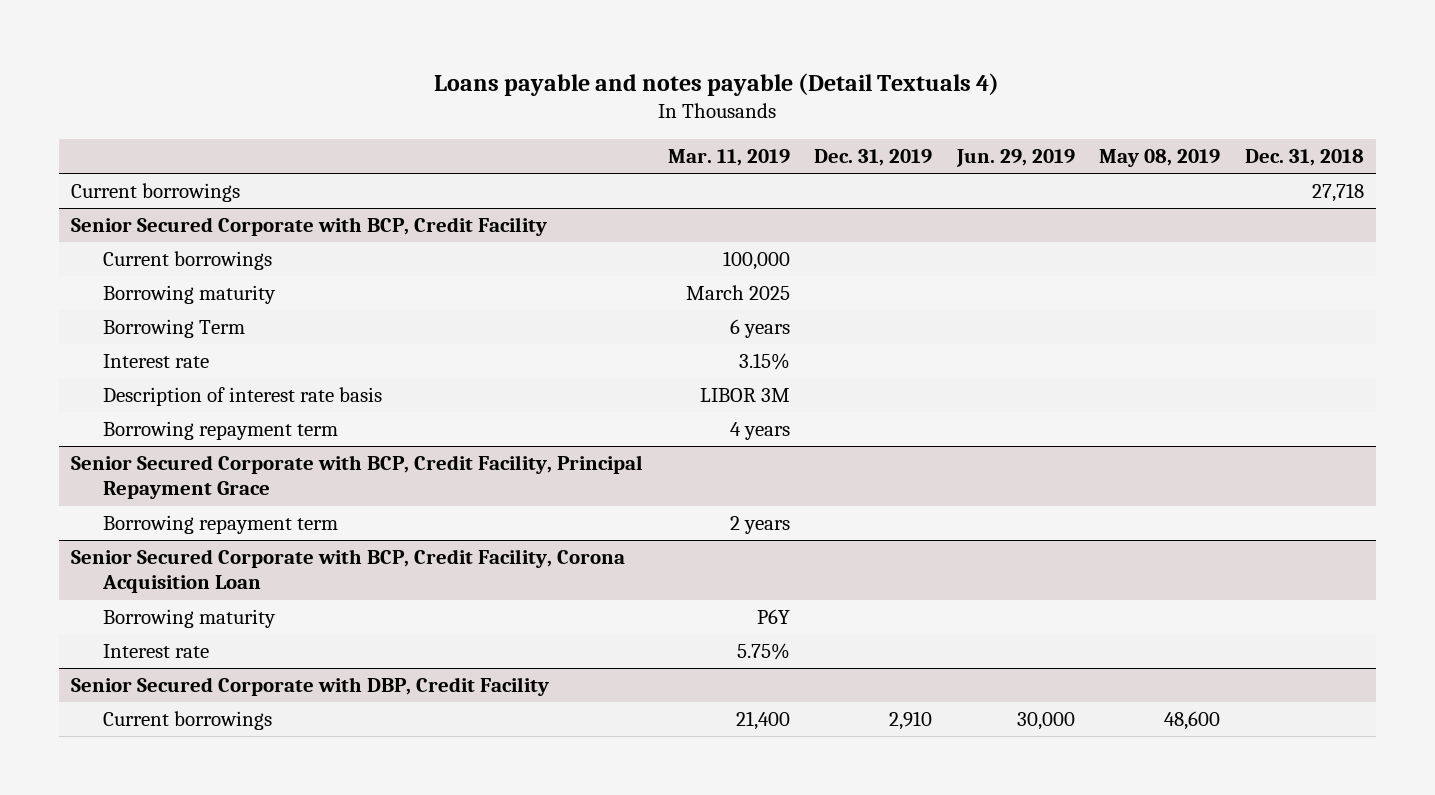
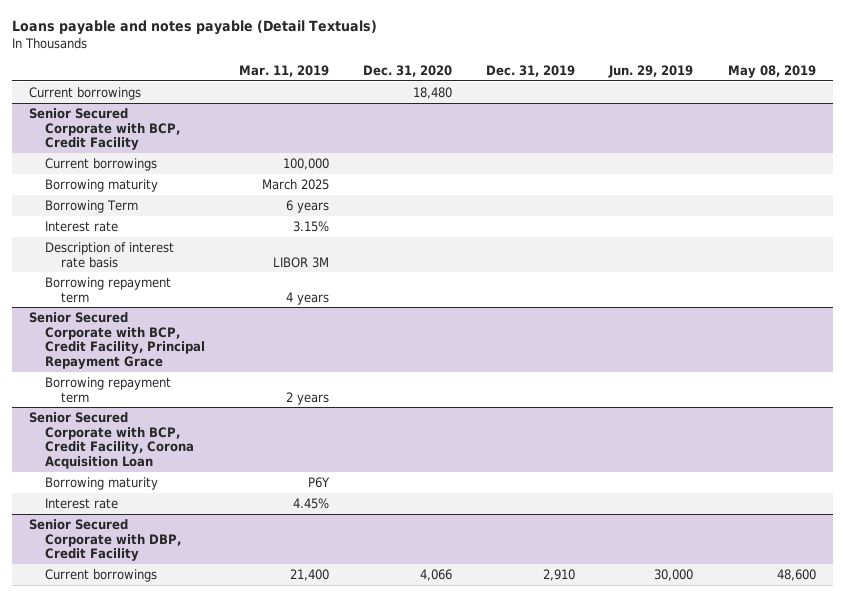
[434,72,1000,96] Loans payable and notes payable (Detail Textuals 4) -> [12,20,378,36] Loans payable and notes payable (Detail Textuals)
[1244,149,1364,167] Dec. 31, 2018 -> none
none -> [363,65,453,78] Dec. 31, 2020
[736,643,790,661] 5.75% -> [293,497,330,509] 4.45%

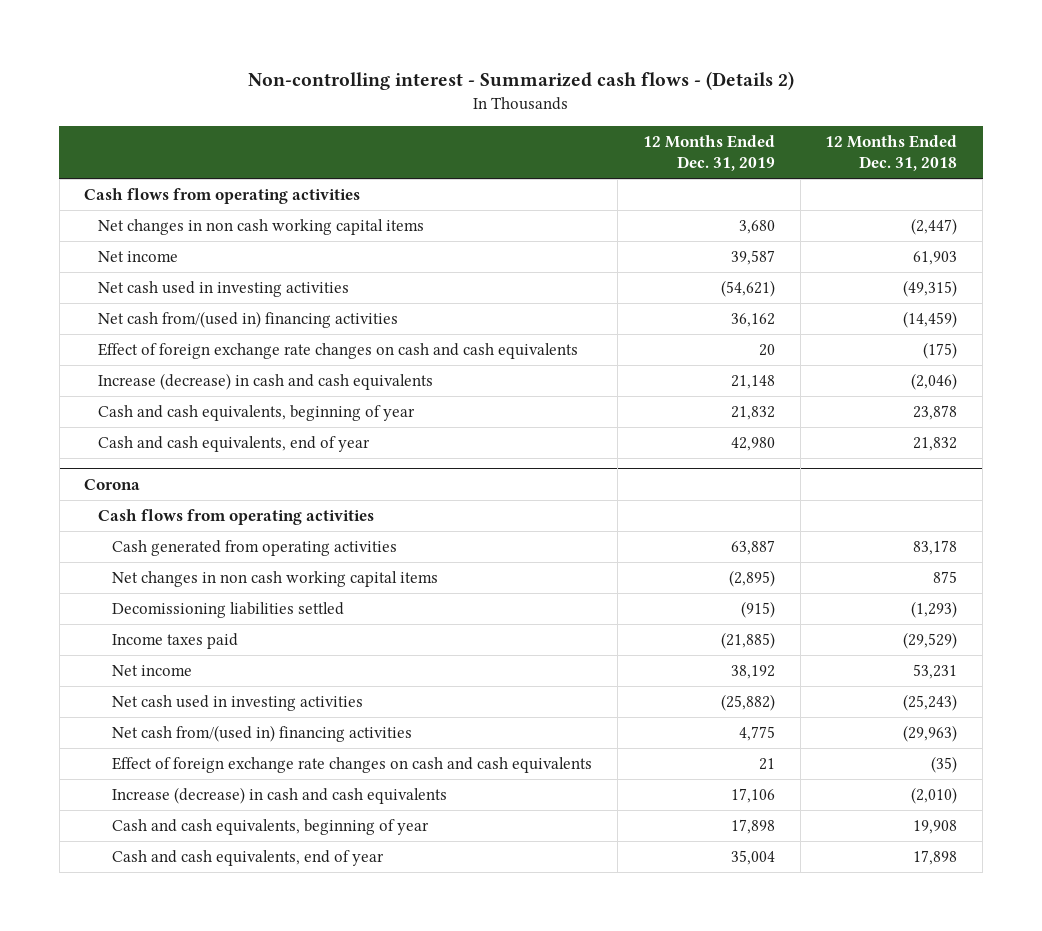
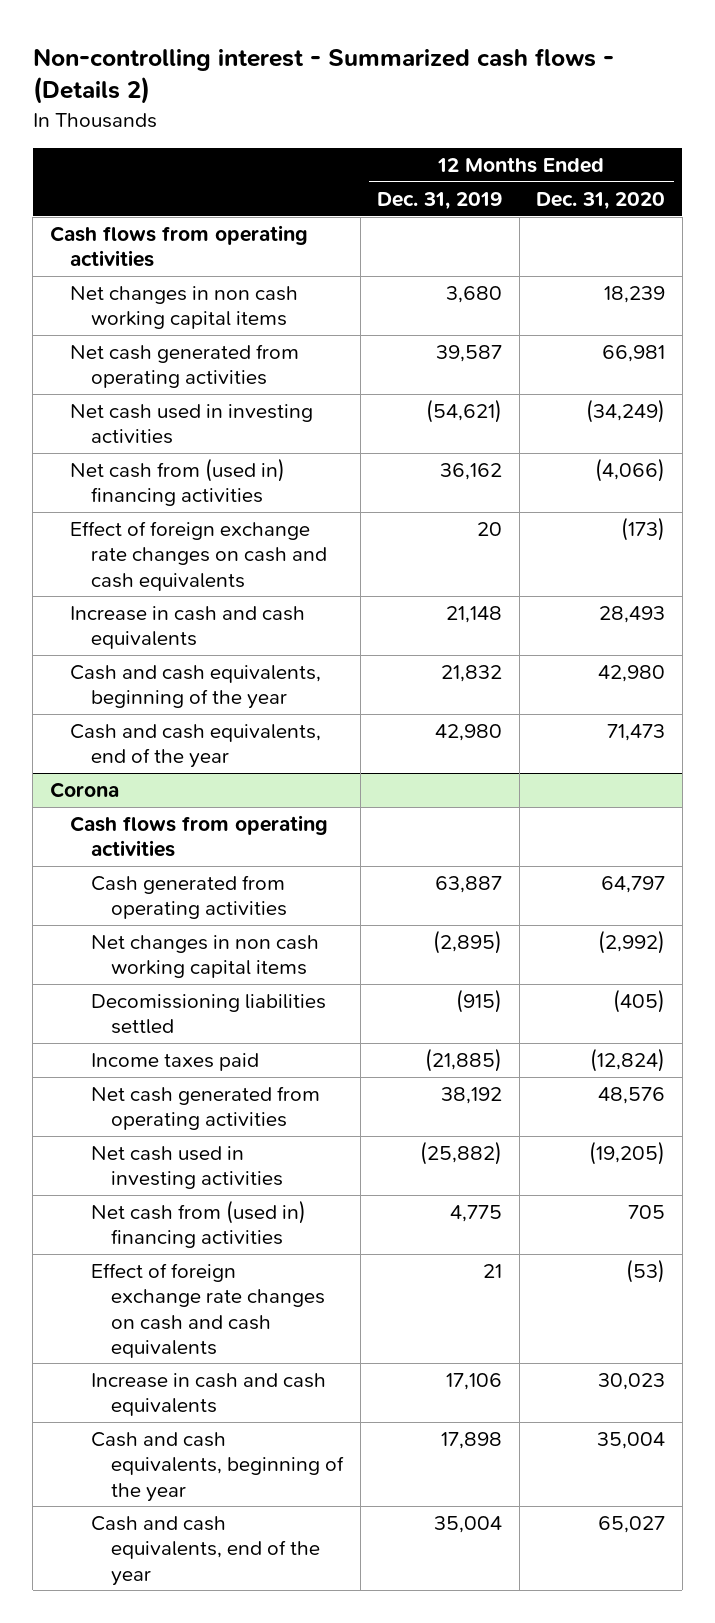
[825,134,958,172] 12 Months Ended Dec. 31, 2018 -> none
none -> [536,192,666,211] Dec. 31, 2020
[98,251,179,263] Net income -> [70,344,300,389] Net cash generated from operating activities
[98,311,399,329] Net cash from/(used in) financing activities -> [70,458,286,507] Net cash from (used in) financing activities
[98,373,434,391] Increase (decrease) in cash and cash equivalents -> [70,606,306,650] Increase in cash and cash equivalents
[98,405,416,422] Cash and cash equivalents, beginning of year -> [70,665,322,710] Cash and cash equivalents, beginning of the year
[98,436,371,453] Cash and cash equivalents, end of year -> [70,724,322,769] Cash and cash equivalents, end of the year
[112,665,193,677] Net income -> [90,1086,320,1131] Net cash generated from operating activities
[112,725,413,743] Net cash from/(used in) financing activities -> [90,1200,306,1249] Net cash from (used in) financing activities
[112,787,448,805] Increase (decrease) in cash and cash equivalents -> [90,1373,326,1417] Increase in cash and cash equivalents
[112,819,430,836] Cash and cash equivalents, beginning of year -> [90,1432,345,1502] Cash and cash equivalents, beginning of the year
[112,850,385,867] Cash and cash equivalents, end of year -> [90,1516,321,1586] Cash and cash equivalents, end of the year

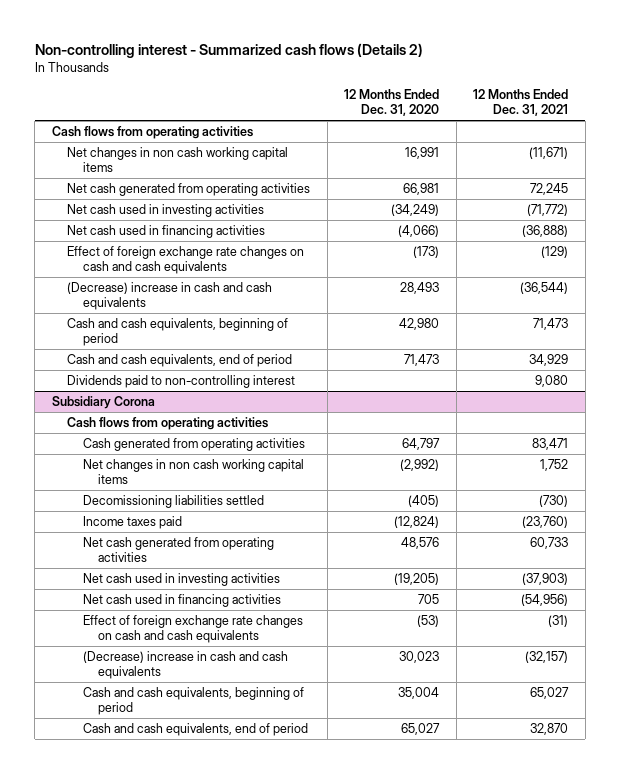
[32,47,614,105] Non-controlling interest - Summarized cash flows - (Details 2) -> [34,42,423,58] Non-controlling interest - Summarized cash flows (Details 2)
[377,192,503,211] Dec. 31, 2019 -> none
none -> [473,89,569,117] 12 Months Ended Dec. 31, 2021
[604,286,666,304] 18,239 -> [405,146,440,159] 16,991
[70,458,286,507] Net cash from (used in) financing activities -> [67,224,266,238] Net cash used in financing activities
[70,606,306,650] Increase in cash and cash equivalents -> [67,281,273,311] (Decrease) increase in cash and cash equivalents
[70,665,322,710] Cash and cash equivalents, beginning of the year -> [67,317,289,347] Cash and cash equivalents, beginning of period
[70,724,322,769] Cash and cash equivalents, end of the year -> [67,353,293,367] Cash and cash equivalents, end of period
none -> [67,374,296,388] Dividends paid to non-controlling interest
[49,782,119,799] Corona -> [51,395,155,409] Subsidiary Corona
[90,1200,306,1249] Net cash from (used in) financing activities -> [82,593,281,607] Net cash used in financing activities
[90,1373,326,1417] Increase in cash and cash equivalents -> [82,650,288,680] (Decrease) increase in cash and cash equivalents
[90,1432,345,1502] Cash and cash equivalents, beginning of the year -> [82,686,304,716] Cash and cash equivalents, beginning of period
[90,1516,321,1586] Cash and cash equivalents, end of the year -> [82,722,308,736] Cash and cash equivalents, end of period

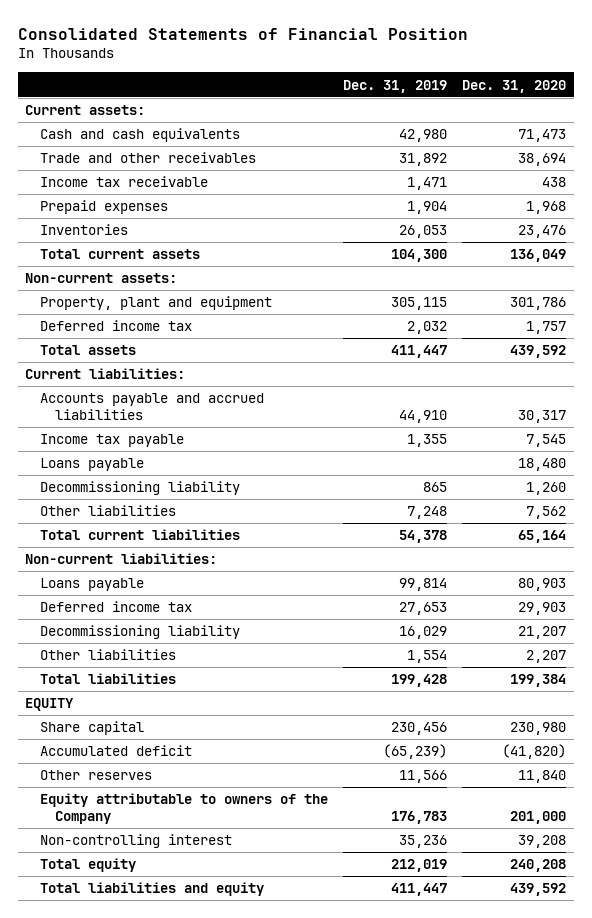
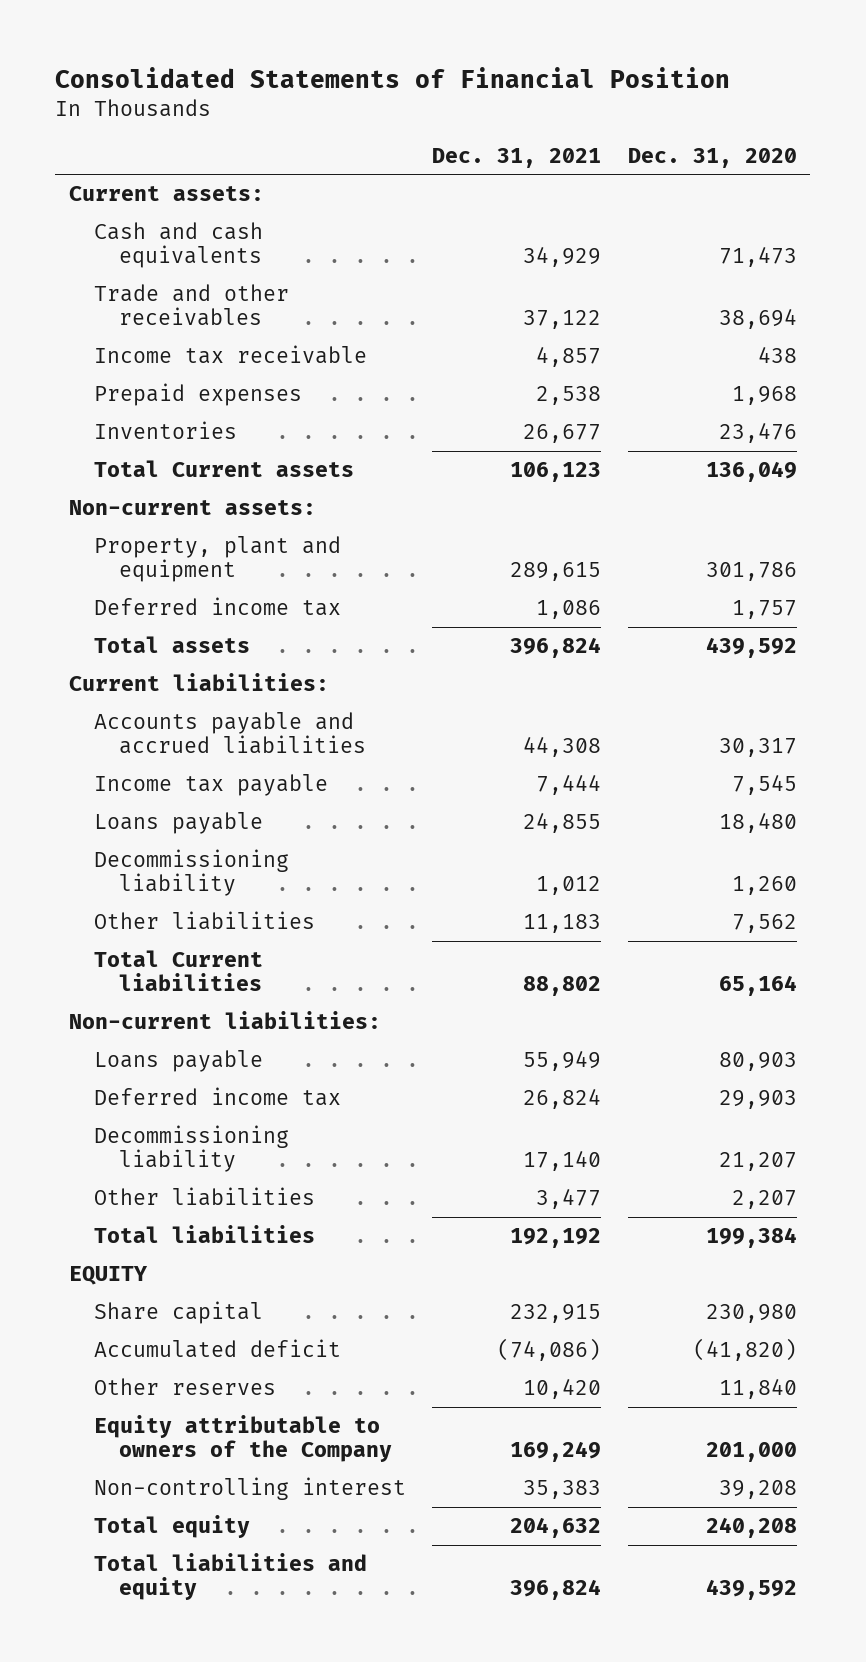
[343,79,448,93] Dec. 31, 2019 -> none
none -> [432,147,602,168] Dec. 31, 2021
[40,249,201,260] Total current assets -> [93,460,354,478] Total Current assets
[40,529,241,541] Total current liabilities -> [93,950,263,992] Total Current liabilities

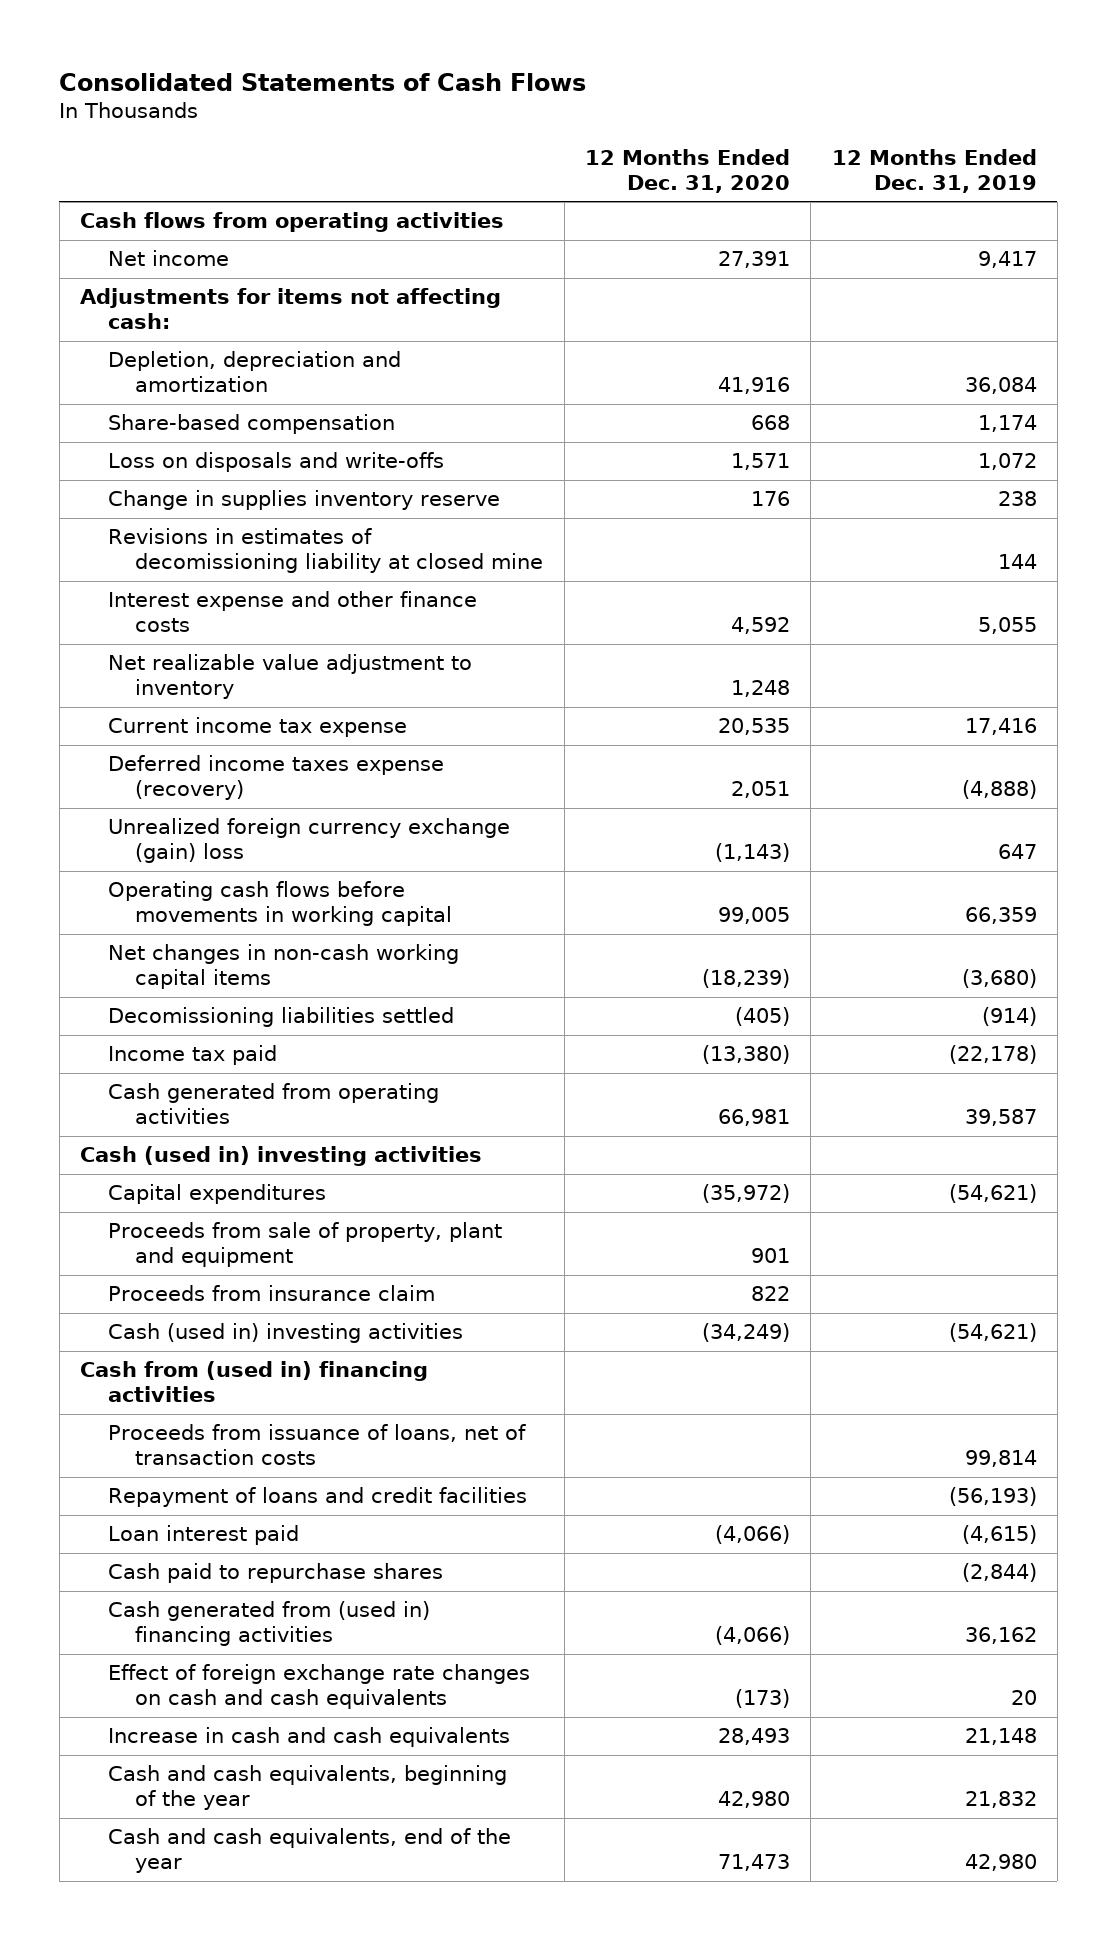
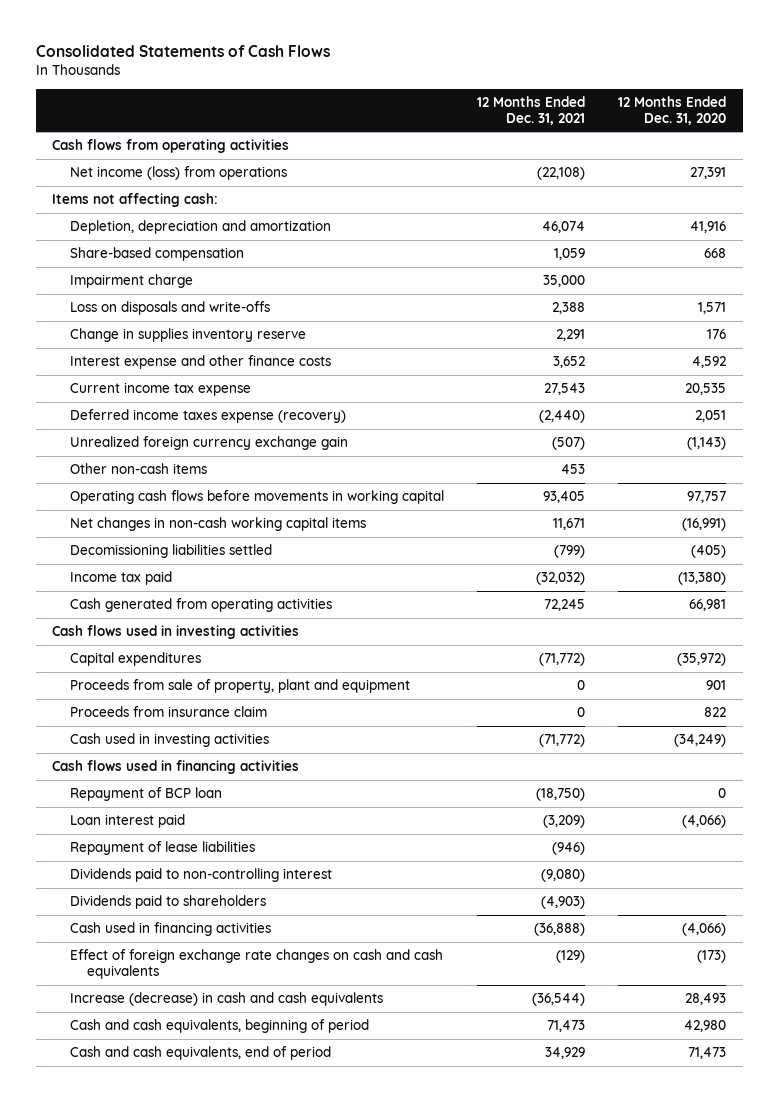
[831,148,1037,193] 12 Months Ended Dec. 31, 2019 -> none
none -> [476,95,585,125] 12 Months Ended Dec. 31, 2021
[107,250,229,267] Net income -> [69,166,287,181] Net income (loss) from operations
[79,288,501,330] Adjustments for items not affecting cash: -> [52,193,219,208] Items not affecting cash:
none -> [69,274,193,289] Impairment charge
[107,528,544,574] Revisions in estimates of decomissioning liability at closed mine -> none
[107,654,472,700] Net realizable value adjustment to inventory -> none
[107,818,510,864] Unrealized foreign currency exchange (gain) loss -> [69,436,348,451] Unrealized foreign currency exchange gain
none -> [69,463,207,475] Other non-cash items
[717,907,790,925] 99,005 -> [687,491,727,504] 97,757
[701,969,790,989] (18,239) -> [682,518,727,532] (16,991)
[79,1146,482,1167] Cash (used in) investing activities -> [52,625,300,640] Cash flows used in investing activities
[107,1424,526,1466] Proceeds from issuance of loans, net of transaction costs -> none
[107,1487,527,1508] Repayment of loans and credit facilities -> none
[107,1323,463,1344] Cash (used in) investing activities -> [69,733,269,748] Cash used in investing activities
[79,1361,428,1403] Cash from (used in) financing activities -> [52,760,300,775] Cash flows used in financing activities
none -> [69,787,222,802] Repayment of BCP loan
[107,1563,443,1584] Cash paid to repurchase shares -> none
none -> [69,841,255,856] Repayment of lease liabilities
none -> [69,868,332,883] Dividends paid to non-controlling interest
none -> [69,895,266,910] Dividends paid to shareholders
[107,1601,430,1647] Cash generated from (used in) financing activities -> [69,922,271,937] Cash used in financing activities
[107,1727,510,1748] Increase in cash and cash equivalents -> [69,992,383,1007] Increase (decrease) in cash and cash equivalents
[107,1765,507,1811] Cash and cash equivalents, beginning of the year -> [69,1019,369,1034] Cash and cash equivalents, beginning of period
[107,1828,511,1874] Cash and cash equivalents, end of the year -> [69,1046,331,1061] Cash and cash equivalents, end of period

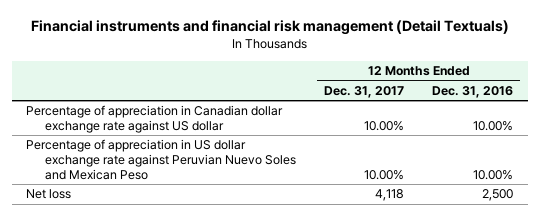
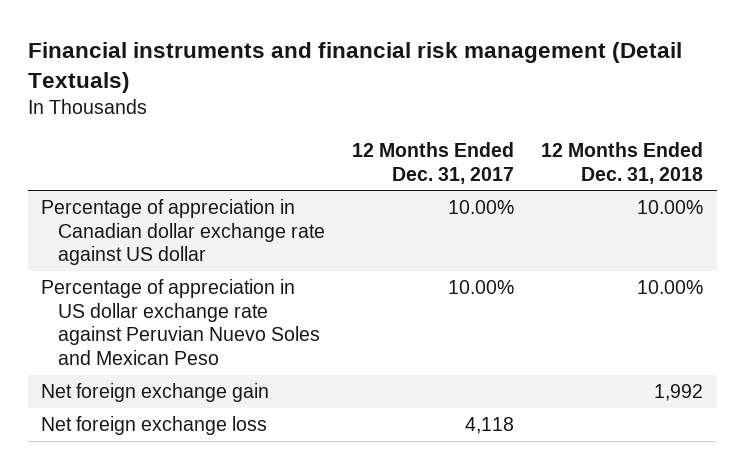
[432,85,514,98] Dec. 31, 2016 -> none
none -> [541,142,704,184] 12 Months Ended Dec. 31, 2018
none -> [41,383,270,403] Net foreign exchange gain
[25,189,71,200] Net loss -> [41,416,268,436] Net foreign exchange loss

